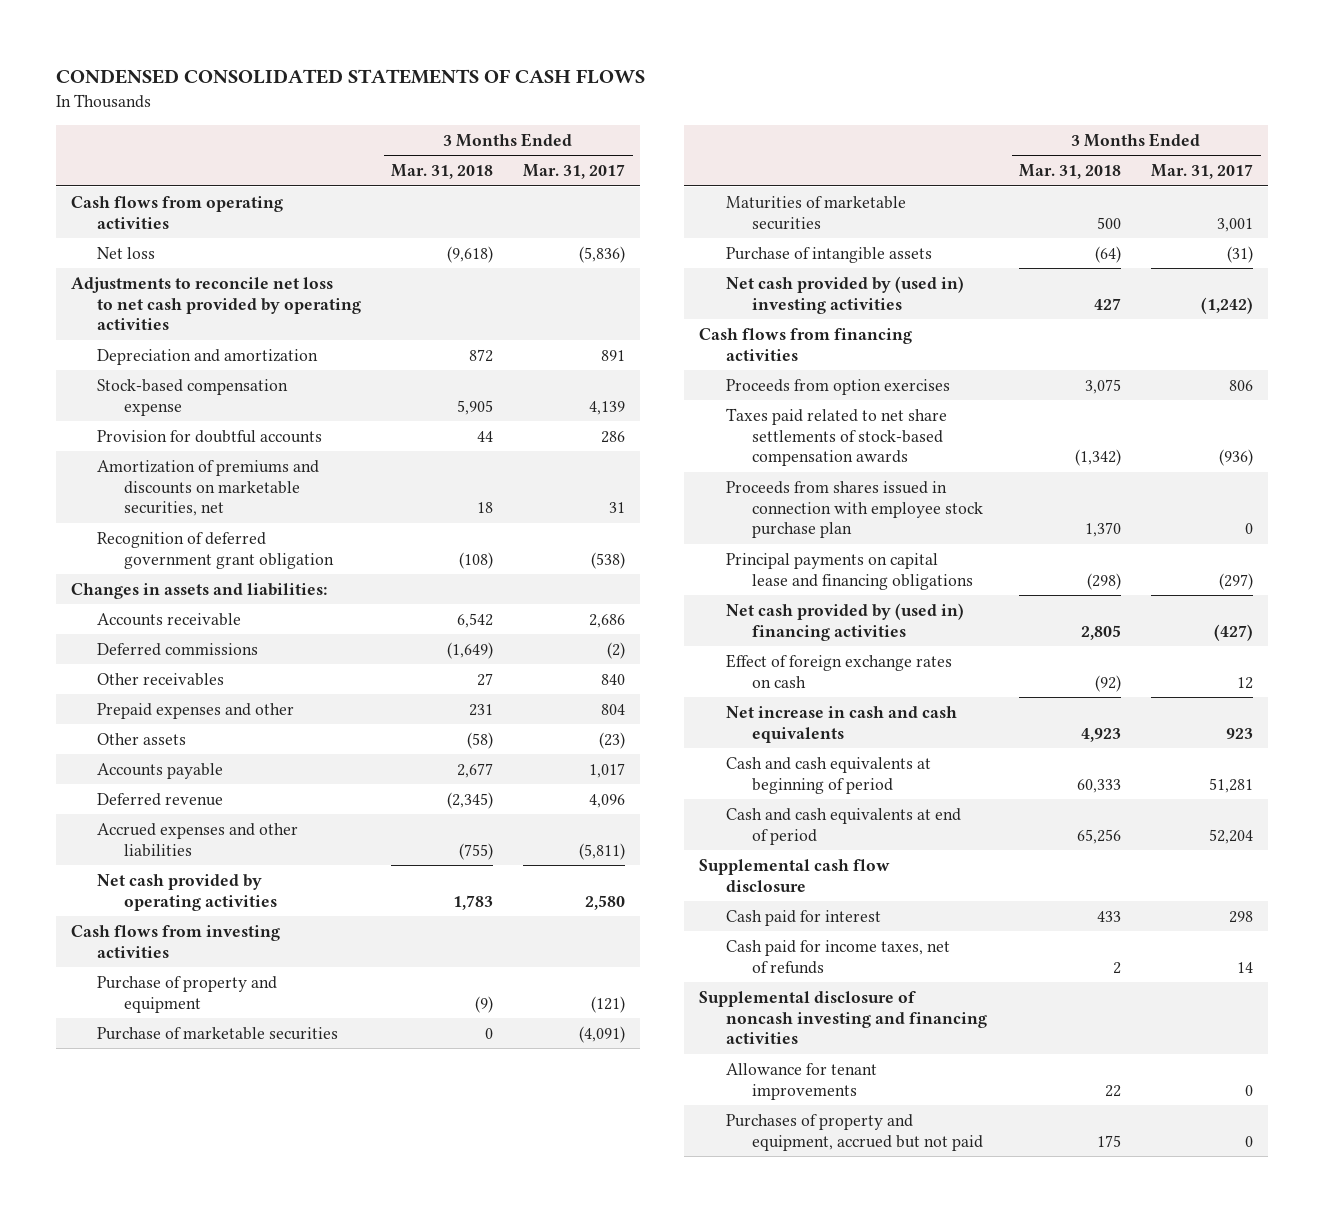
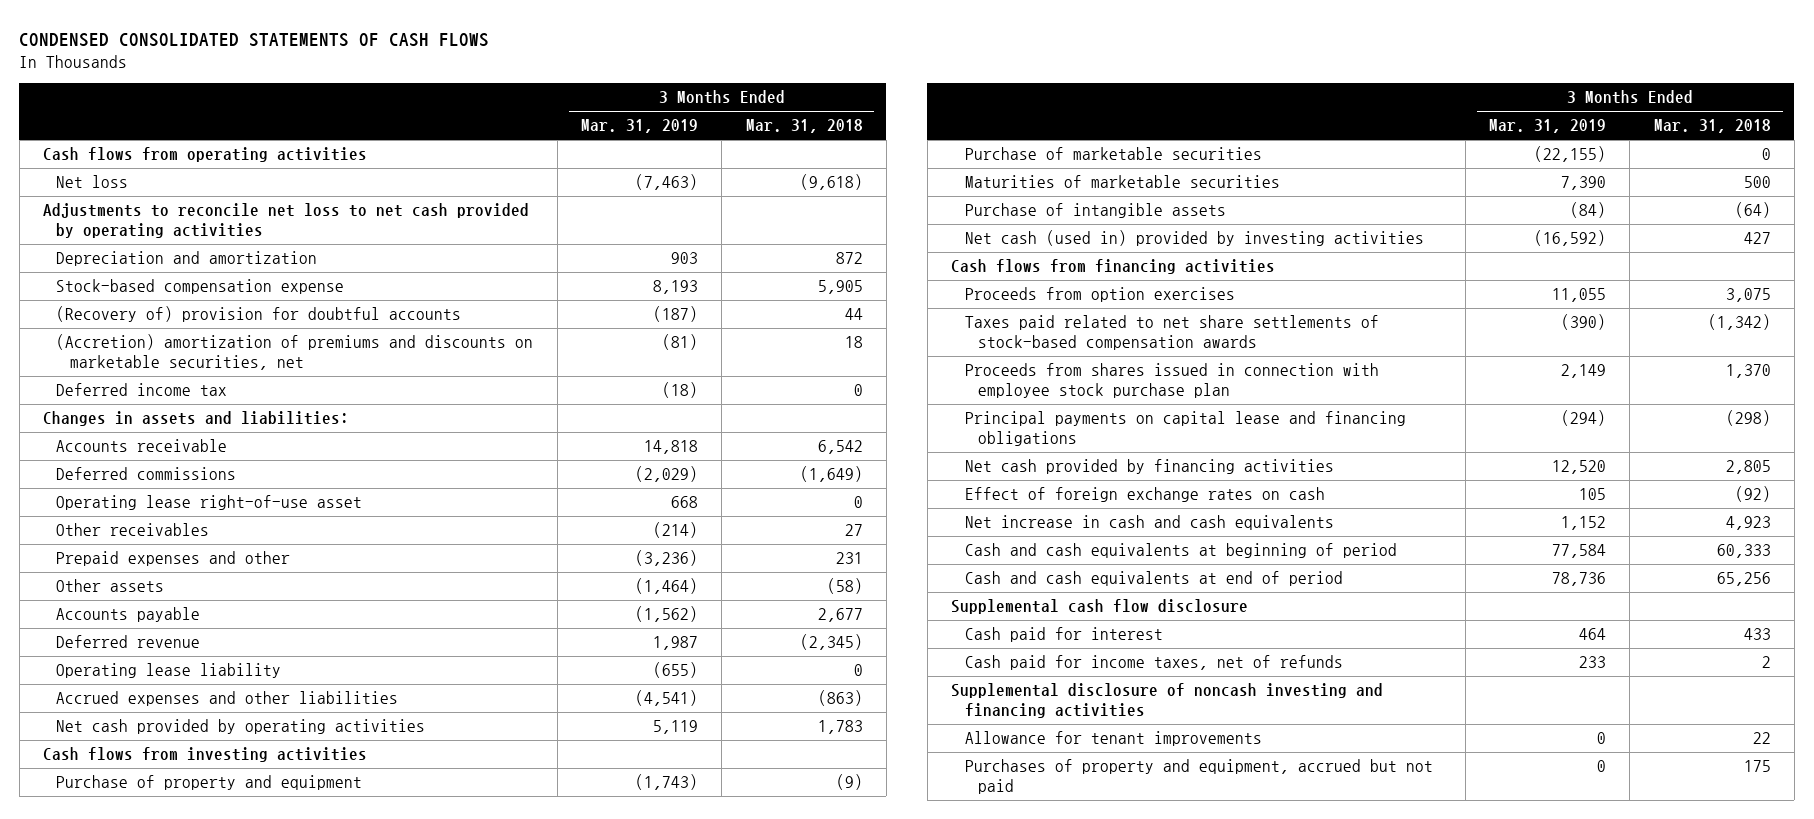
[523,164,626,180] Mar. 31, 2017 -> none
none -> [580,119,698,134] Mar. 31, 2019
[97,531,334,569] Recognition of deferred government grant obligation -> none
[97,429,323,443] Provision for doubtful accounts -> [56,306,462,323] (Recovery of) provision for doubtful accounts
[97,459,320,517] Amortization of premiums and discounts on marketable securities, net -> [56,334,534,371] (Accretion) amortization of premiums and discounts on marketable securities, net
none -> [56,383,228,397] Deferred income tax
none -> [56,495,363,511] Operating lease right-of-use asset
none -> [56,663,282,679] Operating lease liability
[459,842,494,860] (755) -> [817,690,863,707] (863)
[725,275,964,314] Net cash provided by (used in) investing activities -> [964,230,1424,247] Net cash (used in) provided by investing activities
[725,602,964,641] Net cash provided by (used in) financing activities -> [964,459,1334,475] Net cash provided by financing activities

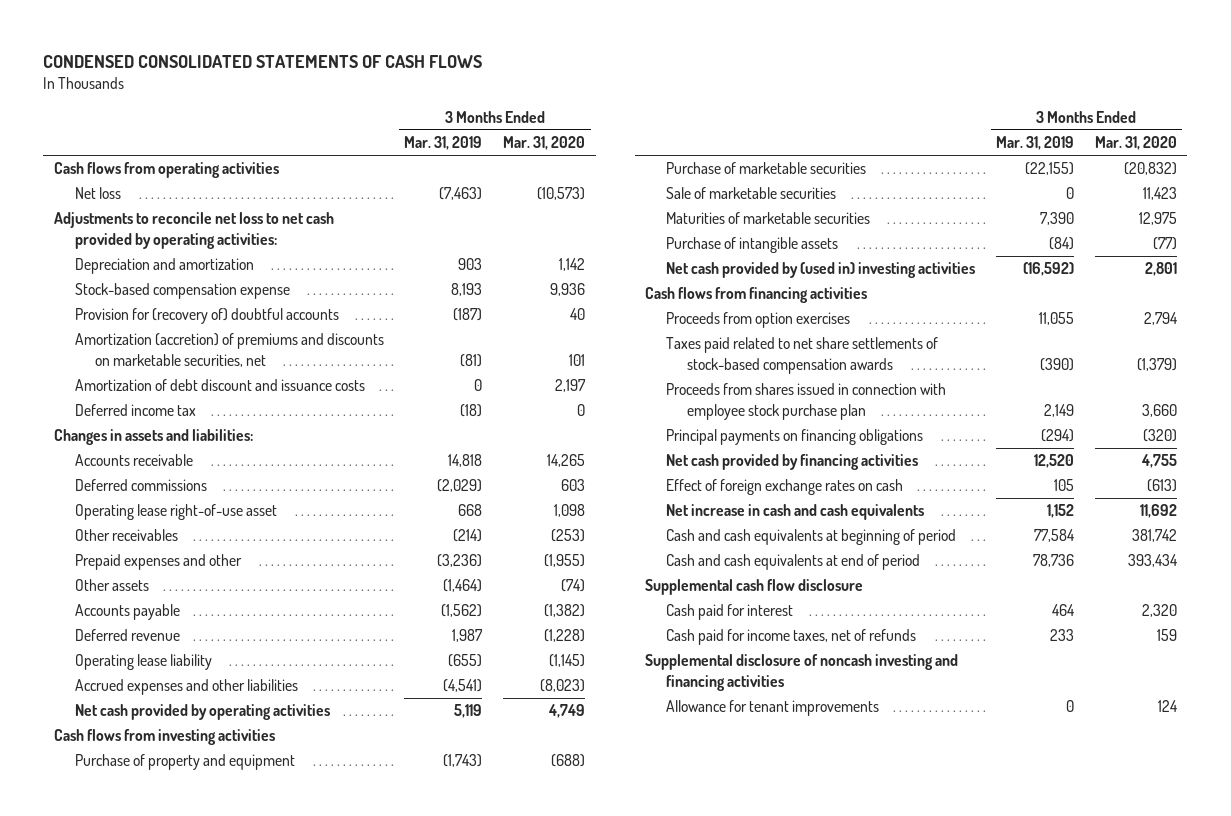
[745,119,863,134] Mar. 31, 2018 -> none
none -> [503,136,586,151] Mar. 31, 2020
[42,203,529,239] Adjustments to reconcile net loss to net cash provided by operating activities -> [53,212,334,249] Adjustments to reconcile net loss to net cash provided by operating activities:
[56,306,462,323] (Recovery of) provision for doubtful accounts -> [74,308,339,325] Provision for (recovery of) doubtful accounts
[56,334,534,371] (Accretion) amortization of premiums and discounts on marketable securities, net -> [74,333,384,367] Amortization (accretion) of premiums and discounts on marketable securities, net
none -> [74,379,365,392] Amortization of debt discount and issuance costs
none -> [666,187,837,200] Sale of marketable securities
[964,230,1424,247] Net cash (used in) provided by investing activities -> [666,262,976,279] Net cash provided by (used in) investing activities
[964,411,1406,447] Principal payments on capital lease and financing obligations -> [666,429,924,446] Principal payments on financing obligations
[964,759,1433,795] Purchases of property and equipment, accrued but not paid -> none

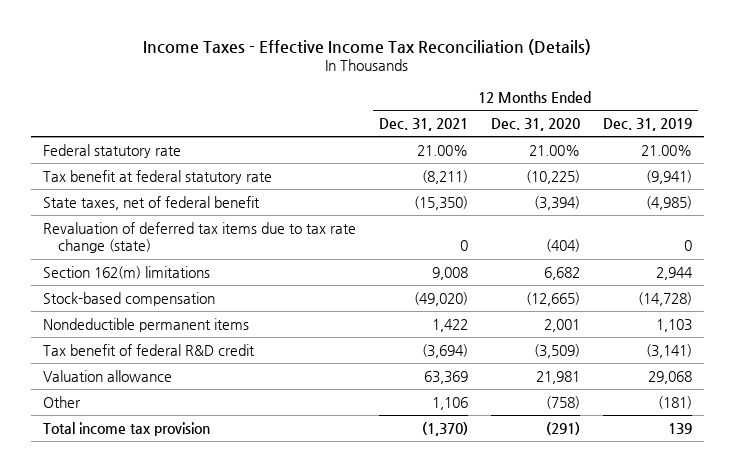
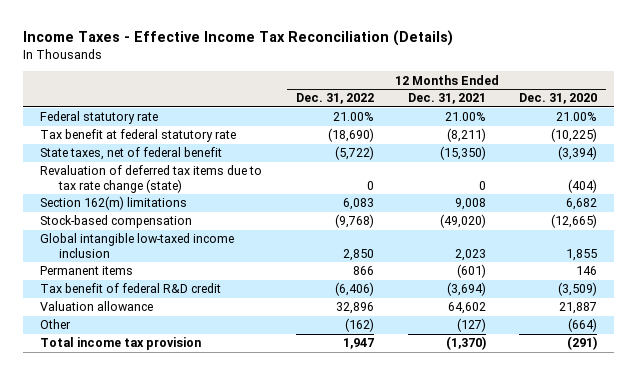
[603,117,693,131] Dec. 31, 2019 -> none
none -> [295,93,374,105] Dec. 31, 2022
none -> [39,233,234,258] Global intangible low-taxed income inclusion
[42,317,249,332] Nondeductible permanent items -> [39,266,133,276] Permanent items
[431,318,468,332] 1,422 -> [456,264,486,279] (601)
[543,318,580,332] 2,001 -> [576,266,598,276] 146
[423,370,468,384] 63,369 -> [447,302,486,315] 64,602
[535,370,580,384] 21,981 -> [559,302,598,315] 21,887
[431,396,468,410] 1,106 -> [456,318,486,333] (127)
[545,395,580,409] (758) -> [568,318,598,333] (664)

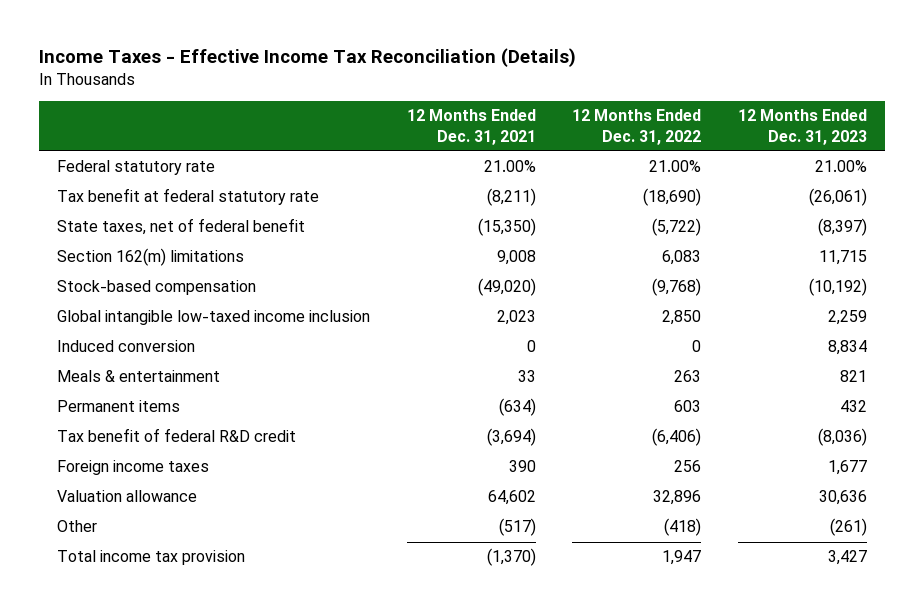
[519,93,598,105] Dec. 31, 2020 -> none
none -> [738,109,868,145] 12 Months Ended Dec. 31, 2023
[39,165,262,193] Revaluation of deferred tax items due to tax rate change (state) -> none
none -> [57,340,196,353] Induced conversion
none -> [57,370,221,383] Meals & entertainment
[352,266,374,276] 866 -> [674,400,702,413] 603
[456,264,486,279] (601) -> [498,398,536,417] (634)
none -> [57,460,210,476] Foreign income taxes
[344,318,374,333] (162) -> [664,518,702,537] (418)
[456,318,486,333] (127) -> [498,518,536,537] (517)

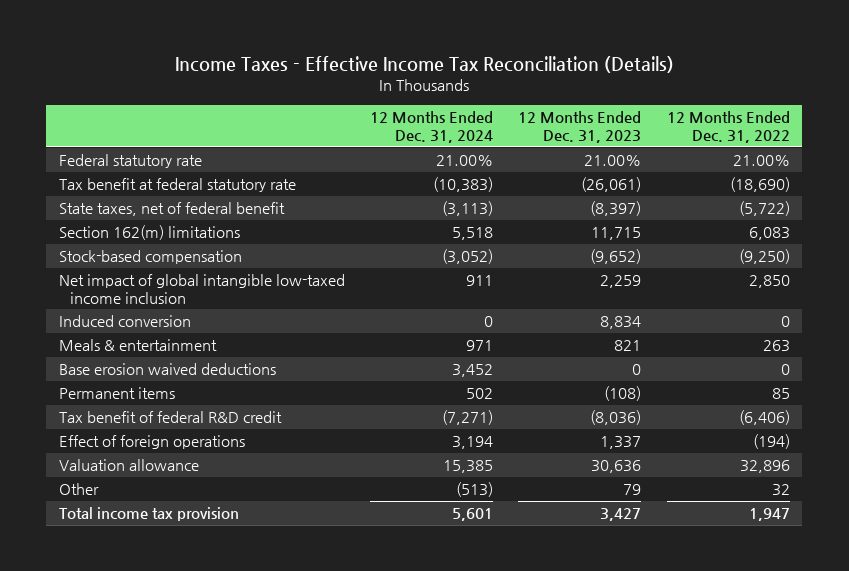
[406,109,536,145] 12 Months Ended Dec. 31, 2021 -> none
none -> [370,111,494,144] 12 Months Ended Dec. 31, 2024
[652,278,702,297] (9,768) -> [738,249,790,265] (9,250)
[809,278,868,297] (10,192) -> [590,249,642,265] (9,652)
[57,310,371,326] Global intangible low-taxed income inclusion -> [58,274,345,304] Net impact of global intangible low-taxed income inclusion
none -> [58,363,276,376] Base erosion waived deductions
[674,400,702,413] 603 -> [771,388,790,400] 85
[840,400,868,413] 432 -> [604,386,642,402] (108)
[57,460,210,476] Foreign income taxes -> none
none -> [58,435,245,450] Effect of foreign operations
[664,518,702,537] (418) -> [771,484,790,497] 32
[830,518,868,537] (261) -> [623,484,642,496] 79

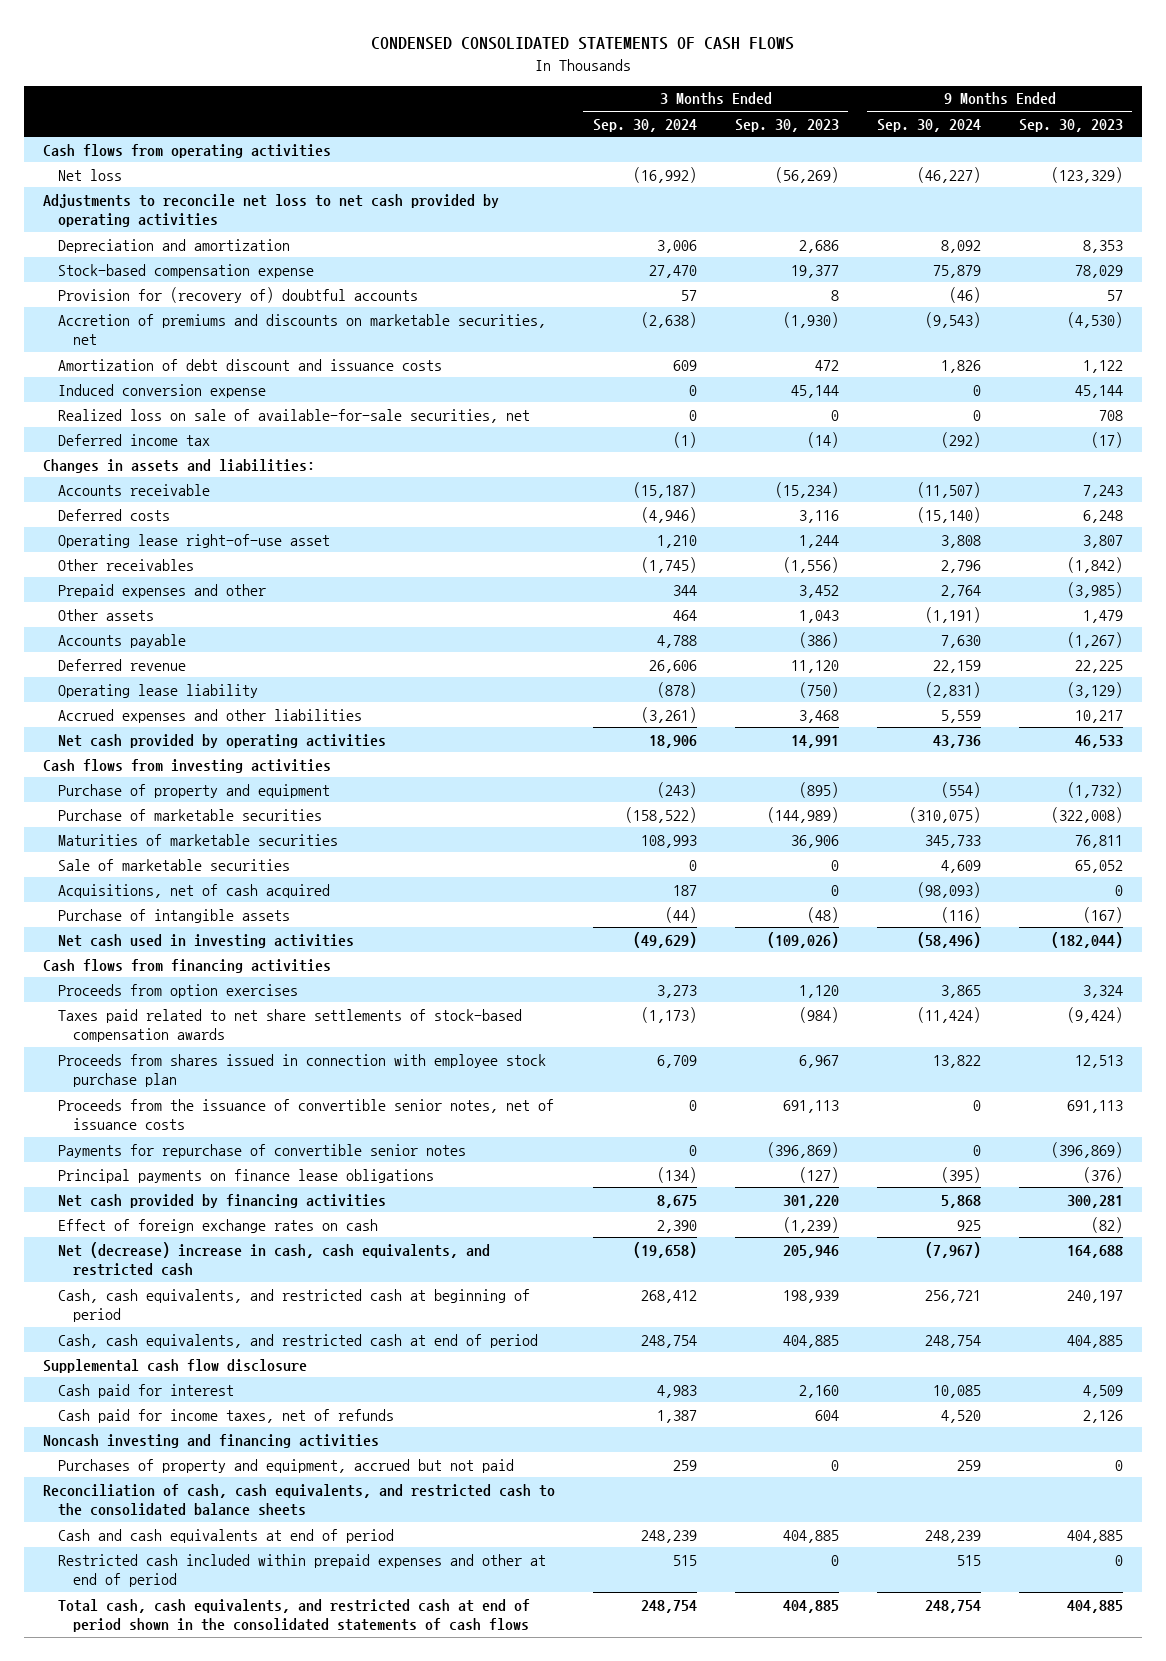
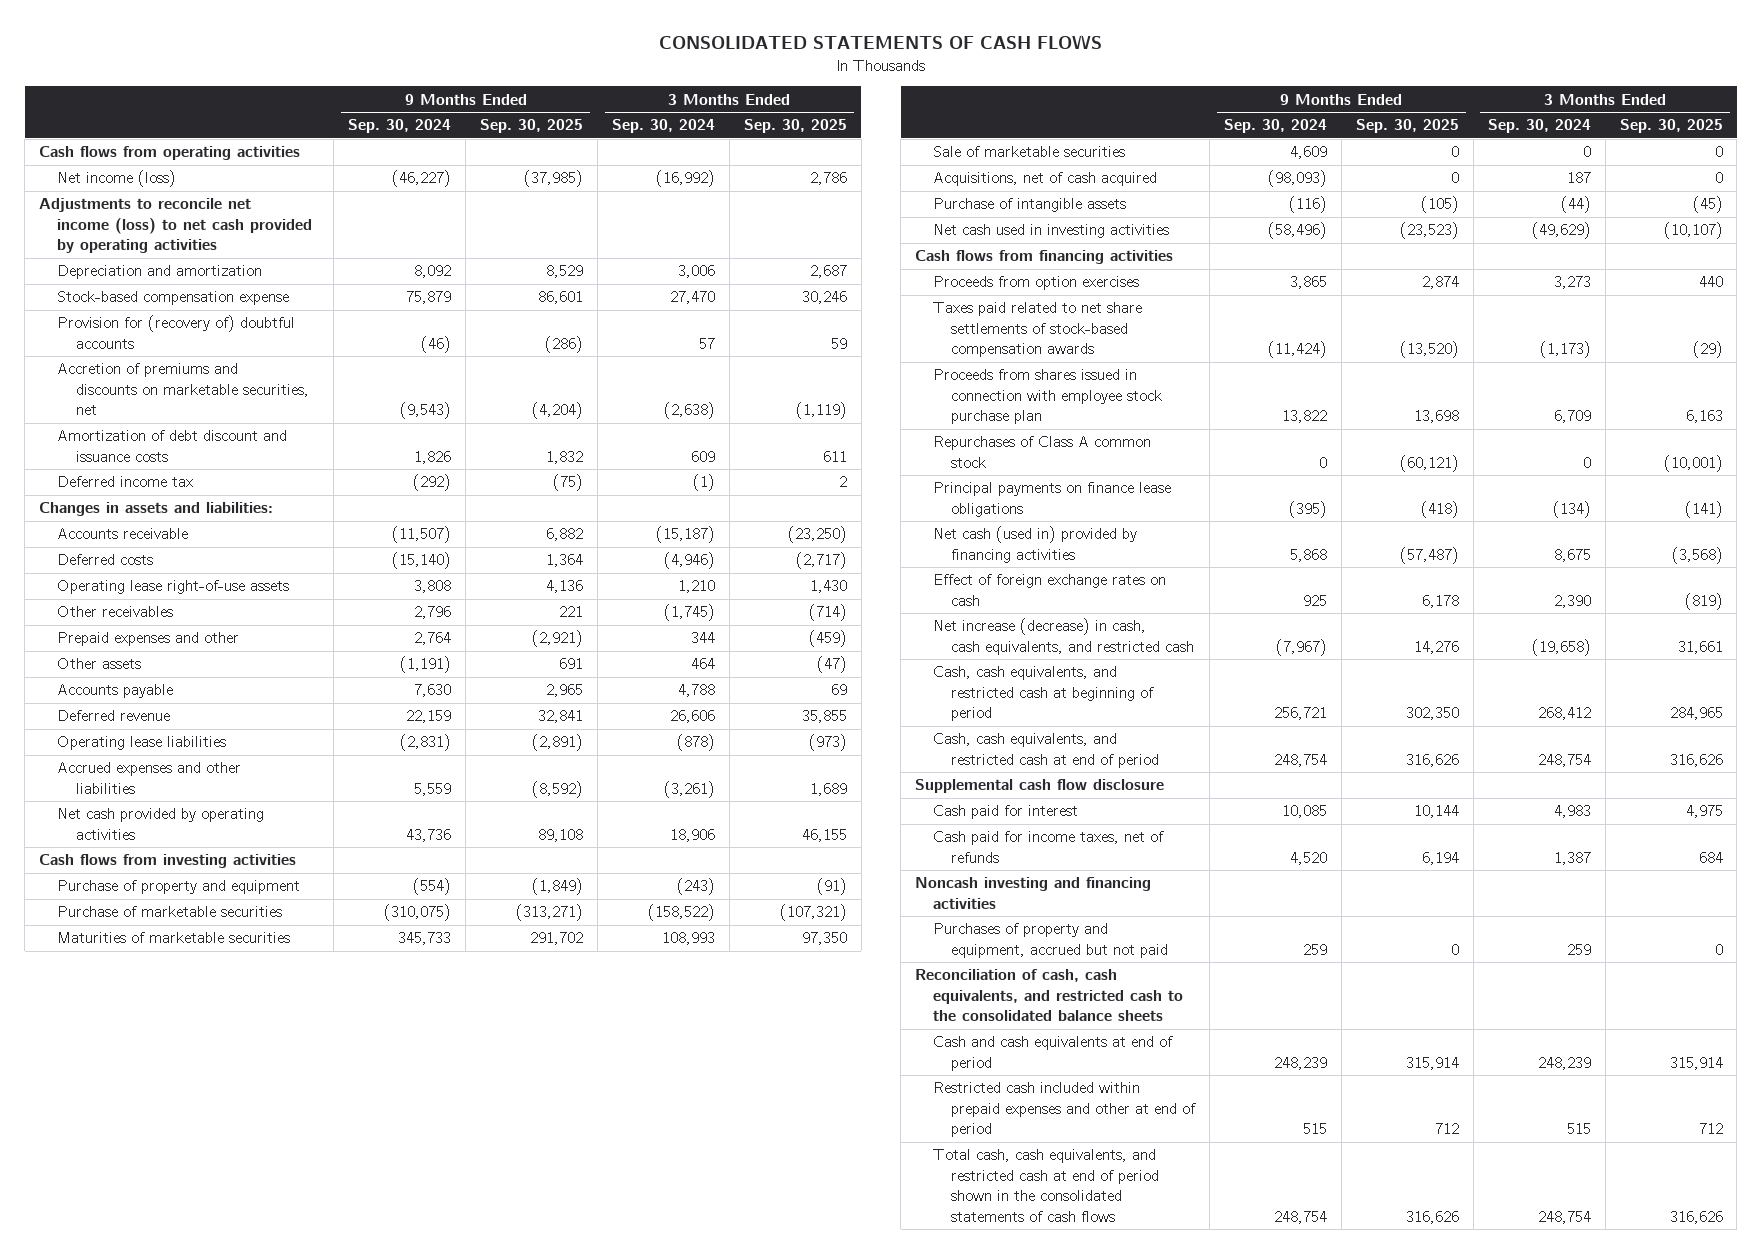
[370,37,794,51] CONDENSED CONSOLIDATED STATEMENTS OF CASH FLOWS -> [658,34,1102,50] CONSOLIDATED STATEMENTS OF CASH FLOWS
[734,118,839,132] Sep. 30, 2023 -> none
[1018,118,1123,132] Sep. 30, 2023 -> none
none -> [480,119,584,134] Sep. 30, 2025
none -> [743,119,847,134] Sep. 30, 2025
[57,168,122,181] Net loss -> [57,170,177,188] Net income (loss)
[42,193,499,228] Adjustments to reconcile net loss to net cash provided by operating activities -> [39,198,313,254] Adjustments to reconcile net income (loss) to net cash provided by operating activities
[57,383,266,398] Induced conversion expense -> none
[57,408,530,423] Realized loss on sale of available-for-sale securities, net -> none
[57,533,330,548] Operating lease right-of-use asset -> [57,580,290,595] Operating lease right-of-use assets
[57,683,258,698] Operating lease liability -> [57,736,227,751] Operating lease liabilities
[57,1098,554,1131] Proceeds from the issuance of convertible senior notes, net of issuance costs -> none
[57,1143,466,1158] Payments for repurchase of convertible senior notes -> none
none -> [933,436,1152,468] Repurchases of Class A common stock
[57,1193,386,1208] Net cash provided by financing activities -> [933,526,1138,563] Net cash (used in) provided by financing activities
[57,1241,490,1277] Net (decrease) increase in cash, cash equivalents, and restricted cash -> [933,618,1195,655] Net increase (decrease) in cash, cash equivalents, and restricted cash

